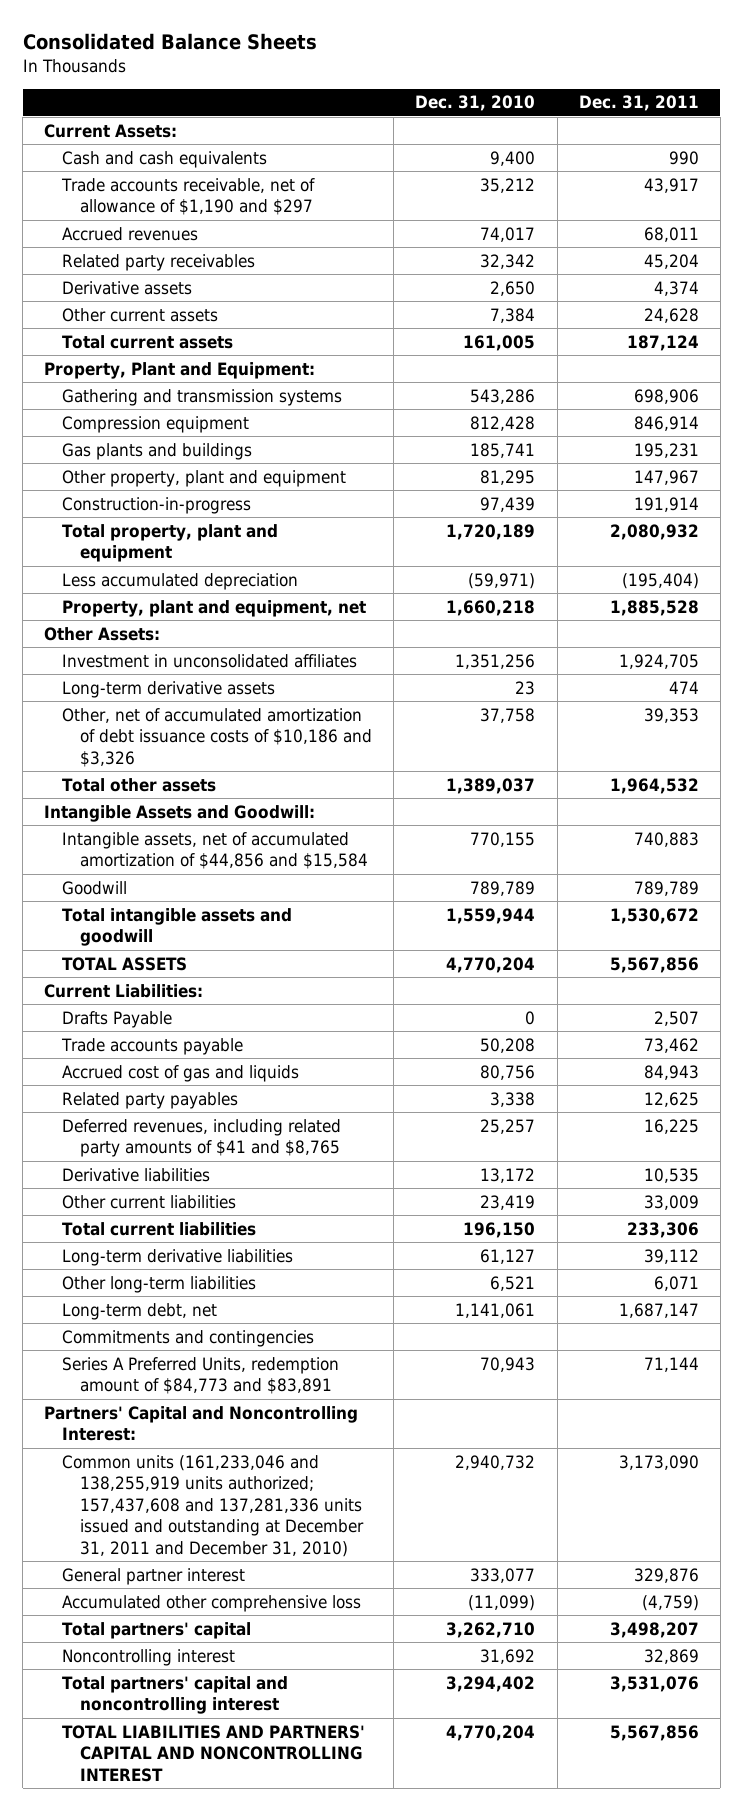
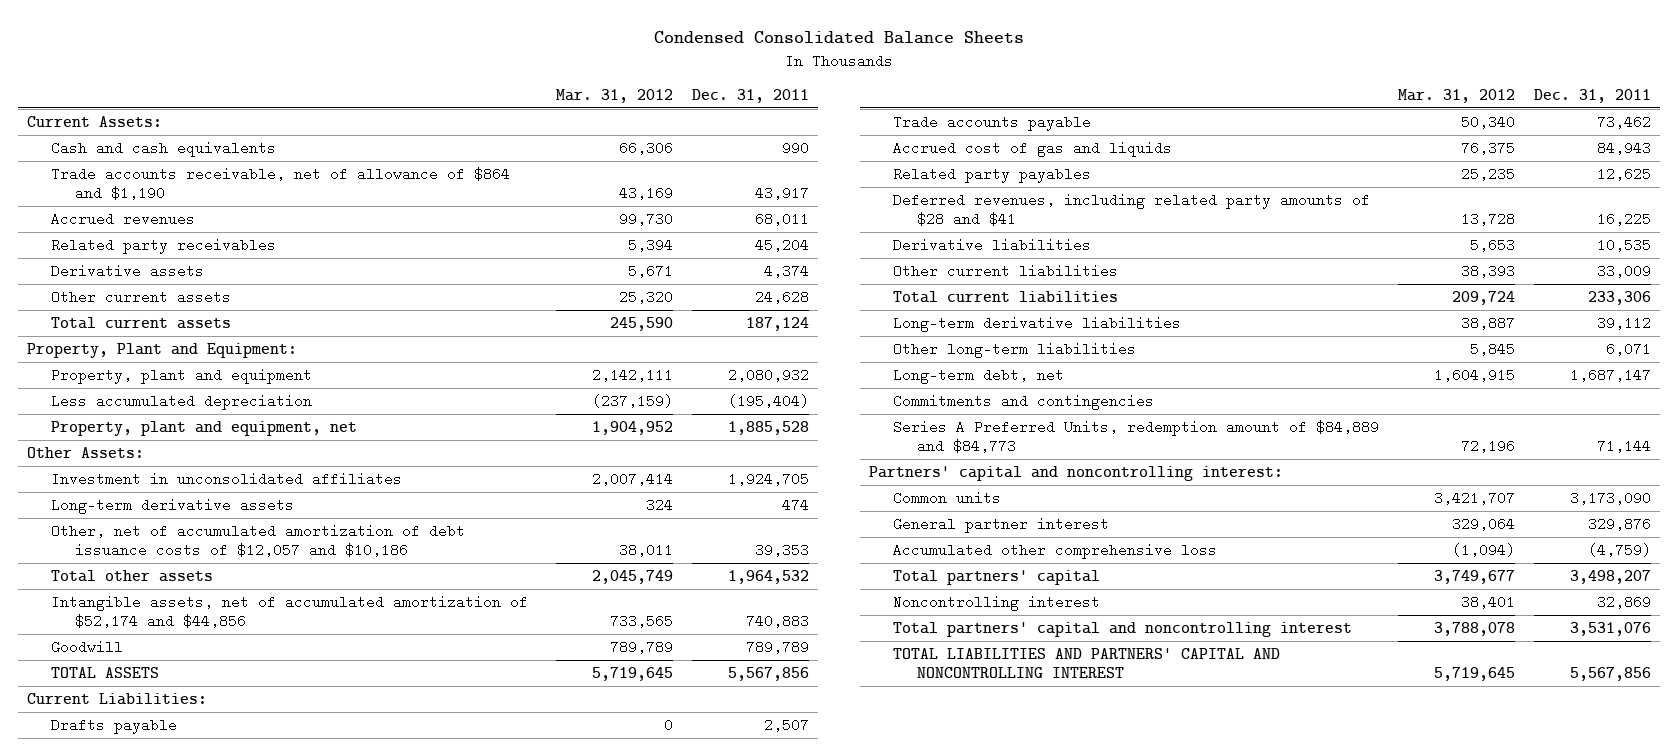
[22,32,317,50] Consolidated Balance Sheets -> [654,31,1025,45] Condensed Consolidated Balance Sheets
[415,95,536,112] Dec. 31, 2010 -> none
none -> [556,89,674,104] Mar. 31, 2012
[61,177,316,216] Trade accounts receivable, net of allowance of $1,190 and $297 -> [51,166,511,201] Trade accounts receivable, net of allowance of $864 and $1,190
[62,388,343,406] Gathering and transmission systems -> none
[62,415,250,433] Compression equipment -> none
[62,442,253,460] Gas plants and buildings -> none
[62,469,347,487] Other property, plant and equipment -> none
[62,496,252,514] Construction-in-progress -> none
[62,523,279,563] Total property, plant and equipment -> [51,367,313,384] Property, plant and equipment
[62,707,373,767] Other, net of accumulated amortization of debt issuance costs of $10,186 and $3,326 -> [51,523,466,558] Other, net of accumulated amortization of debt issuance costs of $12,057 and $10,186
[44,804,316,822] Intangible Assets and Goodwill: -> none
[62,831,369,870] Intangible assets, net of accumulated amortization of $44,856 and $15,584 -> [51,594,529,629] Intangible assets, net of accumulated amortization of $52,174 and $44,856
[62,907,293,947] Total intangible assets and goodwill -> none
[62,1010,173,1028] Drafts Payable -> [51,717,178,734] Drafts payable
[62,1118,342,1158] Deferred revenues, including related party amounts of $41 and $8,765 -> [892,192,1370,227] Deferred revenues, including related party amounts of $28 and $41
[62,1356,340,1395] Series A Preferred Units, redemption amount of $84,773 and $83,891 -> [892,419,1379,454] Series A Preferred Units, redemption amount of $84,889 and $84,773
[44,1405,359,1442] Partners' Capital and Noncontrolling Interest: -> [868,465,1283,481] Partners' capital and noncontrolling interest:
[62,1454,365,1557] Common units (161,233,046 and 138,255,919 units authorized; 157,437,608 and 137,281,336 units issued and outstanding at December 31, 2011 and December 31, 2010) -> [892,490,1001,505] Common units

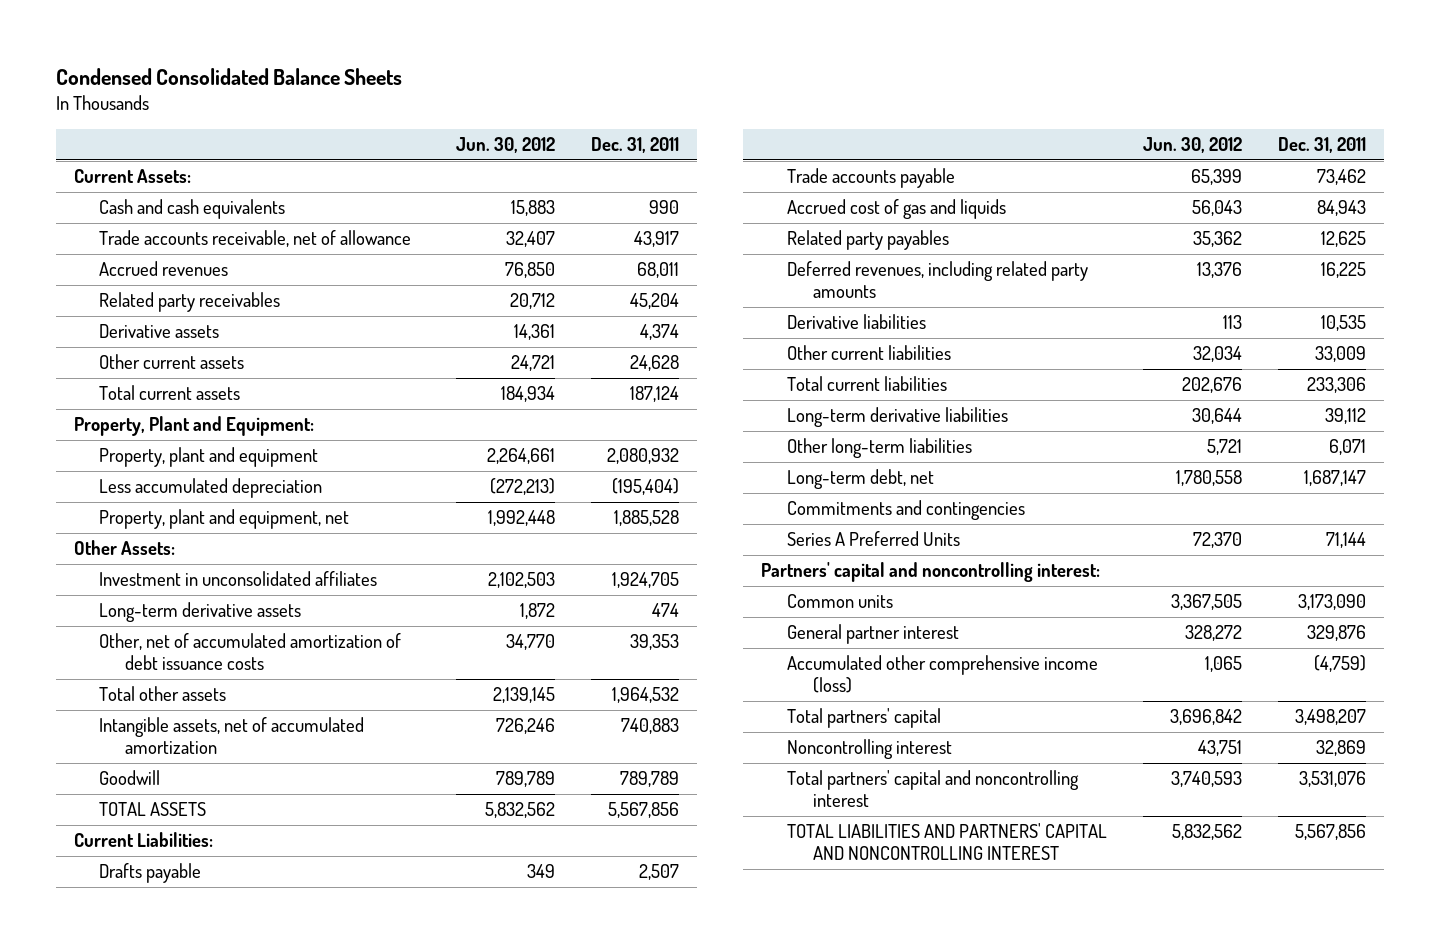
[556,89,674,104] Mar. 31, 2012 -> none
none -> [455,137,555,154] Jun. 30, 2012
[51,166,511,201] Trade accounts receivable, net of allowance of $864 and $1,190 -> [99,230,412,248] Trade accounts receivable, net of allowance
[51,523,466,558] Other, net of accumulated amortization of debt issuance costs of $12,057 and $10,186 -> [99,633,402,671] Other, net of accumulated amortization of debt issuance costs
[51,594,529,629] Intangible assets, net of accumulated amortization of $52,174 and $44,856 -> [99,717,365,755] Intangible assets, net of accumulated amortization
[892,192,1370,227] Deferred revenues, including related party amounts of $28 and $41 -> [786,261,1088,299] Deferred revenues, including related party amounts
[892,419,1379,454] Series A Preferred Units, redemption amount of $84,889 and $84,773 -> [786,531,960,547] Series A Preferred Units
[892,542,1217,559] Accumulated other comprehensive loss -> [786,655,1098,694] Accumulated other comprehensive income (loss)

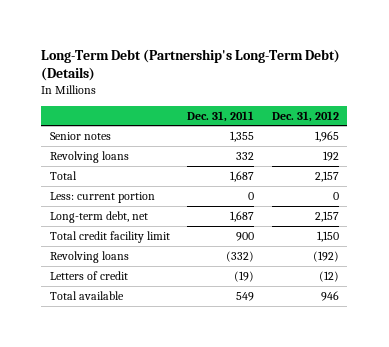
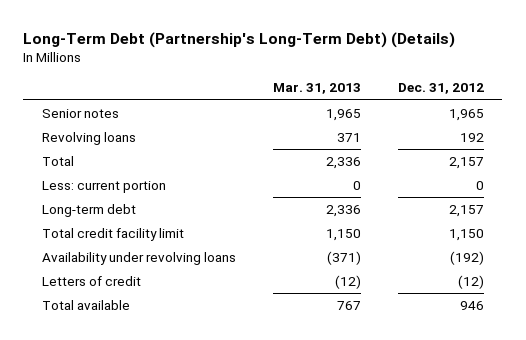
[187,110,255,122] Dec. 31, 2011 -> none
none -> [272,83,361,95] Mar. 31, 2013
[49,210,148,223] Long-term debt, net -> [41,203,136,217] Long-term debt
[49,250,129,263] Revolving loans -> [41,251,236,265] Availability under revolving loans

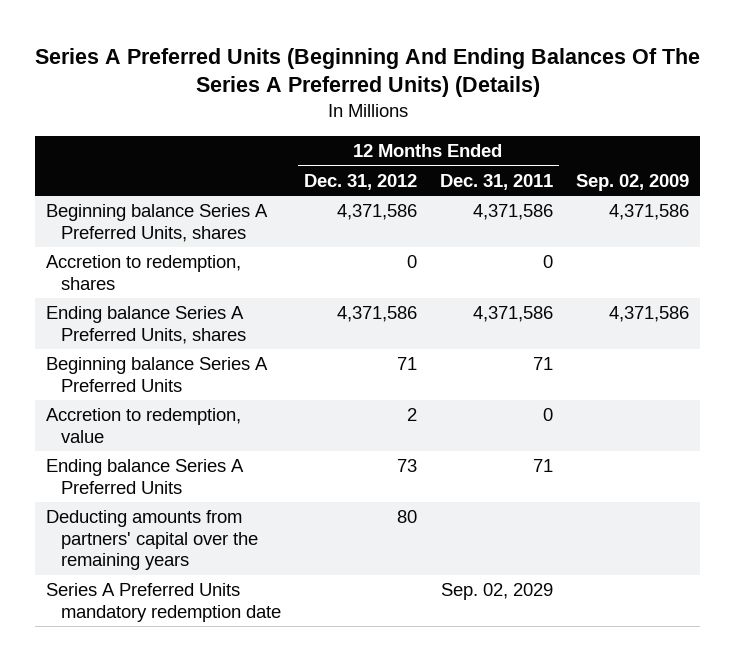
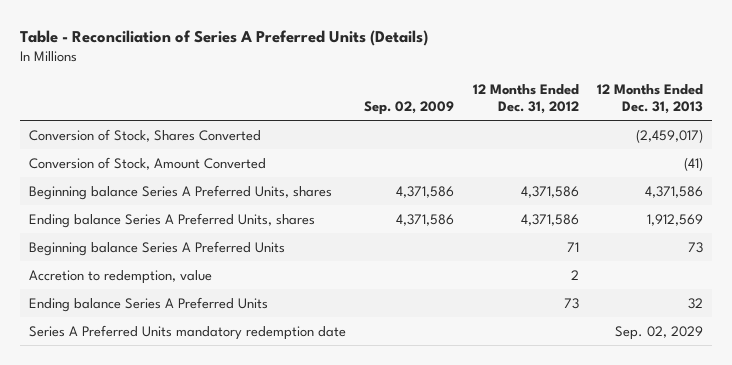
[34,47,700,98] Series A Preferred Units (Beginning And Ending Balances Of The Series A Preferred Units) (Details) -> [19,29,428,46] Table - Reconciliation of Series A Preferred Units (Details)
[439,173,553,190] Dec. 31, 2011 -> none
none -> [597,84,704,115] 12 Months Ended Dec. 31, 2013
none -> [28,128,261,142] Conversion of Stock, Shares Converted
none -> [28,156,266,170] Conversion of Stock, Amount Converted
[46,255,242,290] Accretion to redemption, shares -> none
[46,510,258,571] Deducting amounts from partners' capital over the remaining years -> none

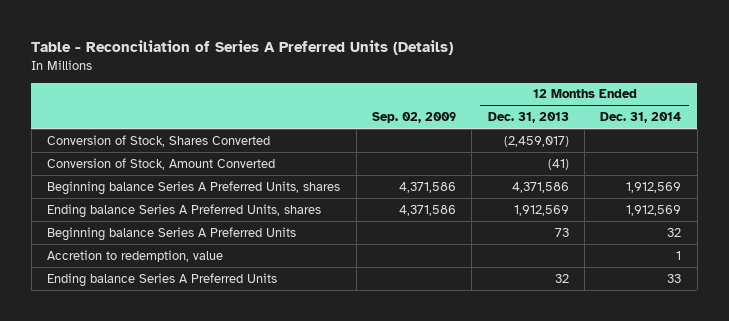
[472,84,579,115] 12 Months Ended Dec. 31, 2012 -> none
none -> [600,112,682,124] Dec. 31, 2014
[28,324,346,340] Series A Preferred Units mandatory redemption date -> none

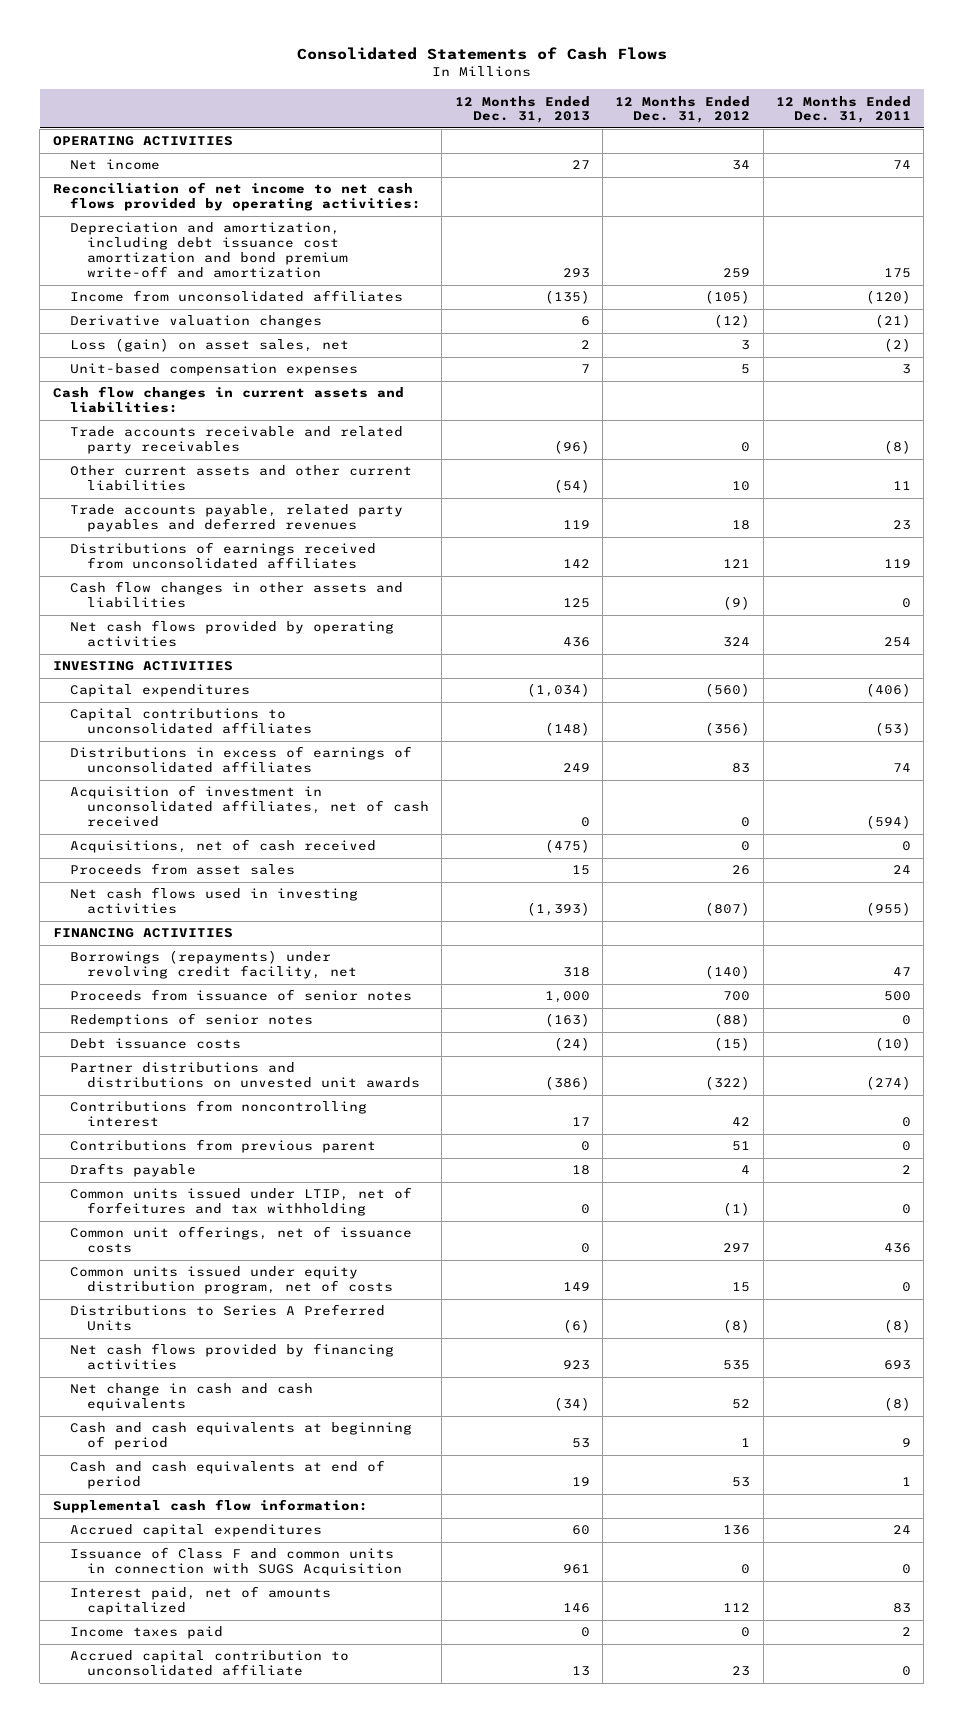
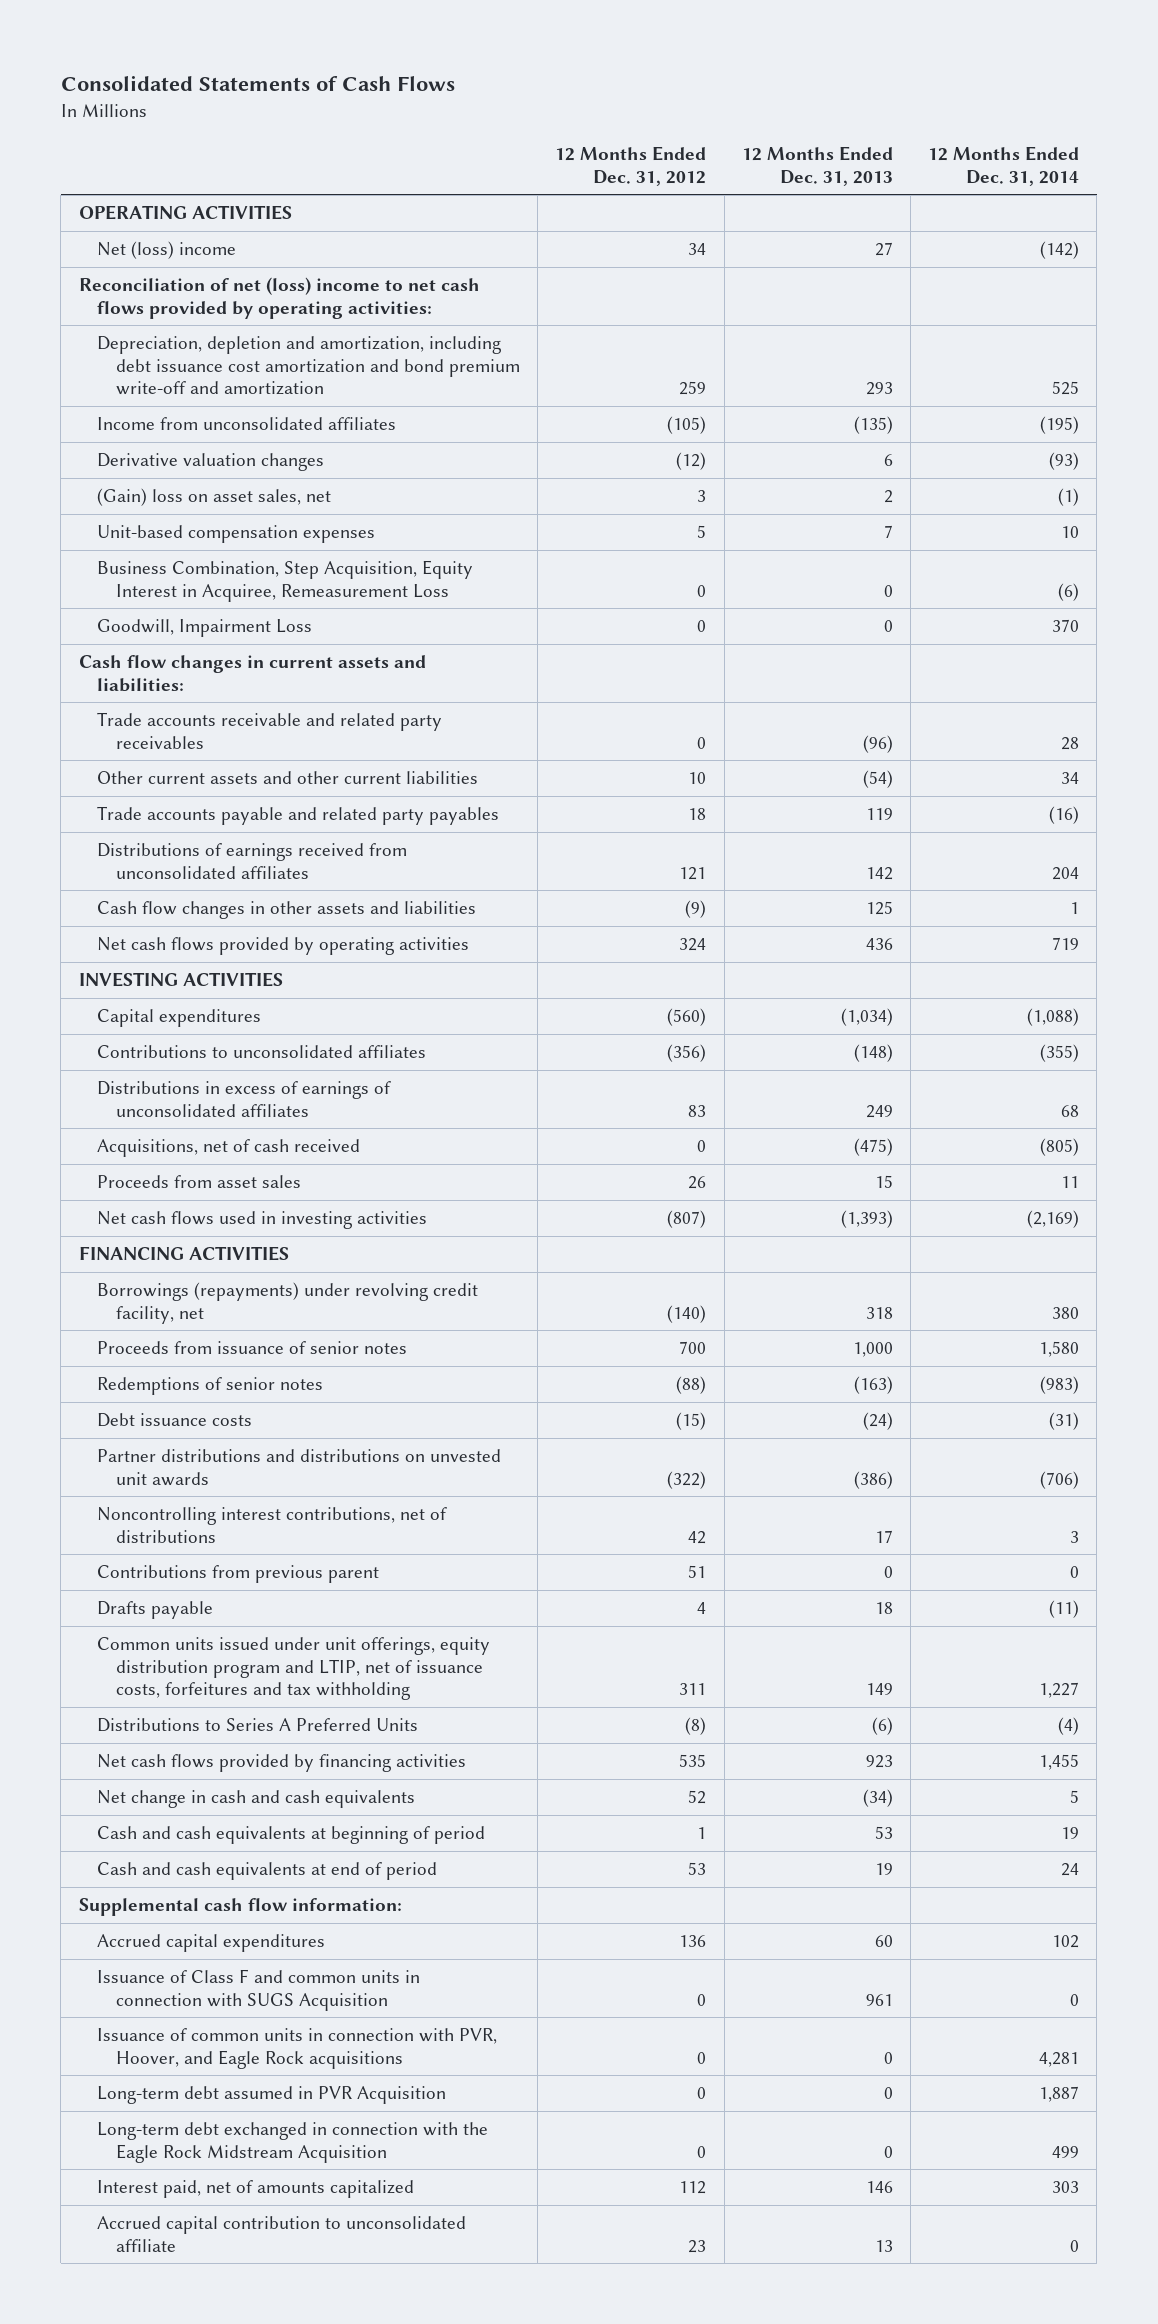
[775,95,911,124] 12 Months Ended Dec. 31, 2011 -> none
none -> [928,146,1080,186] 12 Months Ended Dec. 31, 2014
[69,159,160,171] Net income -> [97,241,237,260] Net (loss) income
[52,182,421,212] Reconciliation of net income to net cash flows provided by operating activities: -> [78,277,480,319] Reconciliation of net (loss) income to net cash flows provided by operating activities:
[69,222,349,278] Depreciation and amortization, including debt issuance cost amortization and bond premium write-off and amortization -> [97,336,521,395] Depreciation, depletion and amortization, including debt issuance cost amortization and bond premium write-off and amortization
[69,338,349,353] Loss (gain) on asset sales, net -> [97,488,332,507] (Gain) loss on asset sales, net
none -> [97,560,474,602] Business Combination, Step Acquisition, Equity Interest in Acquiree, Remeasurement Loss
none -> [97,619,313,638] Goodwill, Impairment Loss
[69,504,403,533] Trade accounts payable, related party payables and deferred revenues -> [97,806,500,826] Trade accounts payable and related party payables
[69,708,313,735] Capital contributions to unconsolidated affiliates -> [97,1045,427,1059] Contributions to unconsolidated affiliates
[69,785,430,828] Acquisition of investment in unconsolidated affiliates, net of cash received -> none
[69,1100,367,1128] Contributions from noncontrolling interest -> [97,1507,448,1543] Noncontrolling interest contributions, net of distributions
[69,1226,412,1254] Common unit offerings, net of issuance costs -> none
[69,1266,394,1295] Common units issued under equity distribution program, net of costs -> none
[69,1187,412,1217] Common units issued under LTIP, net of forfeitures and tax withholding -> [97,1637,491,1700] Common units issued under unit offerings, equity distribution program and LTIP, net of issuance costs, forfeitures and tax withholding
[580,1204,590,1215] 0 -> [865,1682,893,1695] 149
[723,1202,751,1217] (1) -> [679,1682,707,1695] 311
none -> [97,2028,498,2069] Issuance of common units in connection with PVR, Hoover, and Eagle Rock acquisitions
none -> [97,2086,447,2105] Long-term debt assumed in PVR Acquisition
none -> [97,2122,489,2163] Long-term debt exchanged in connection with the Eagle Rock Midstream Acquisition
[69,1626,223,1640] Income taxes paid -> none

